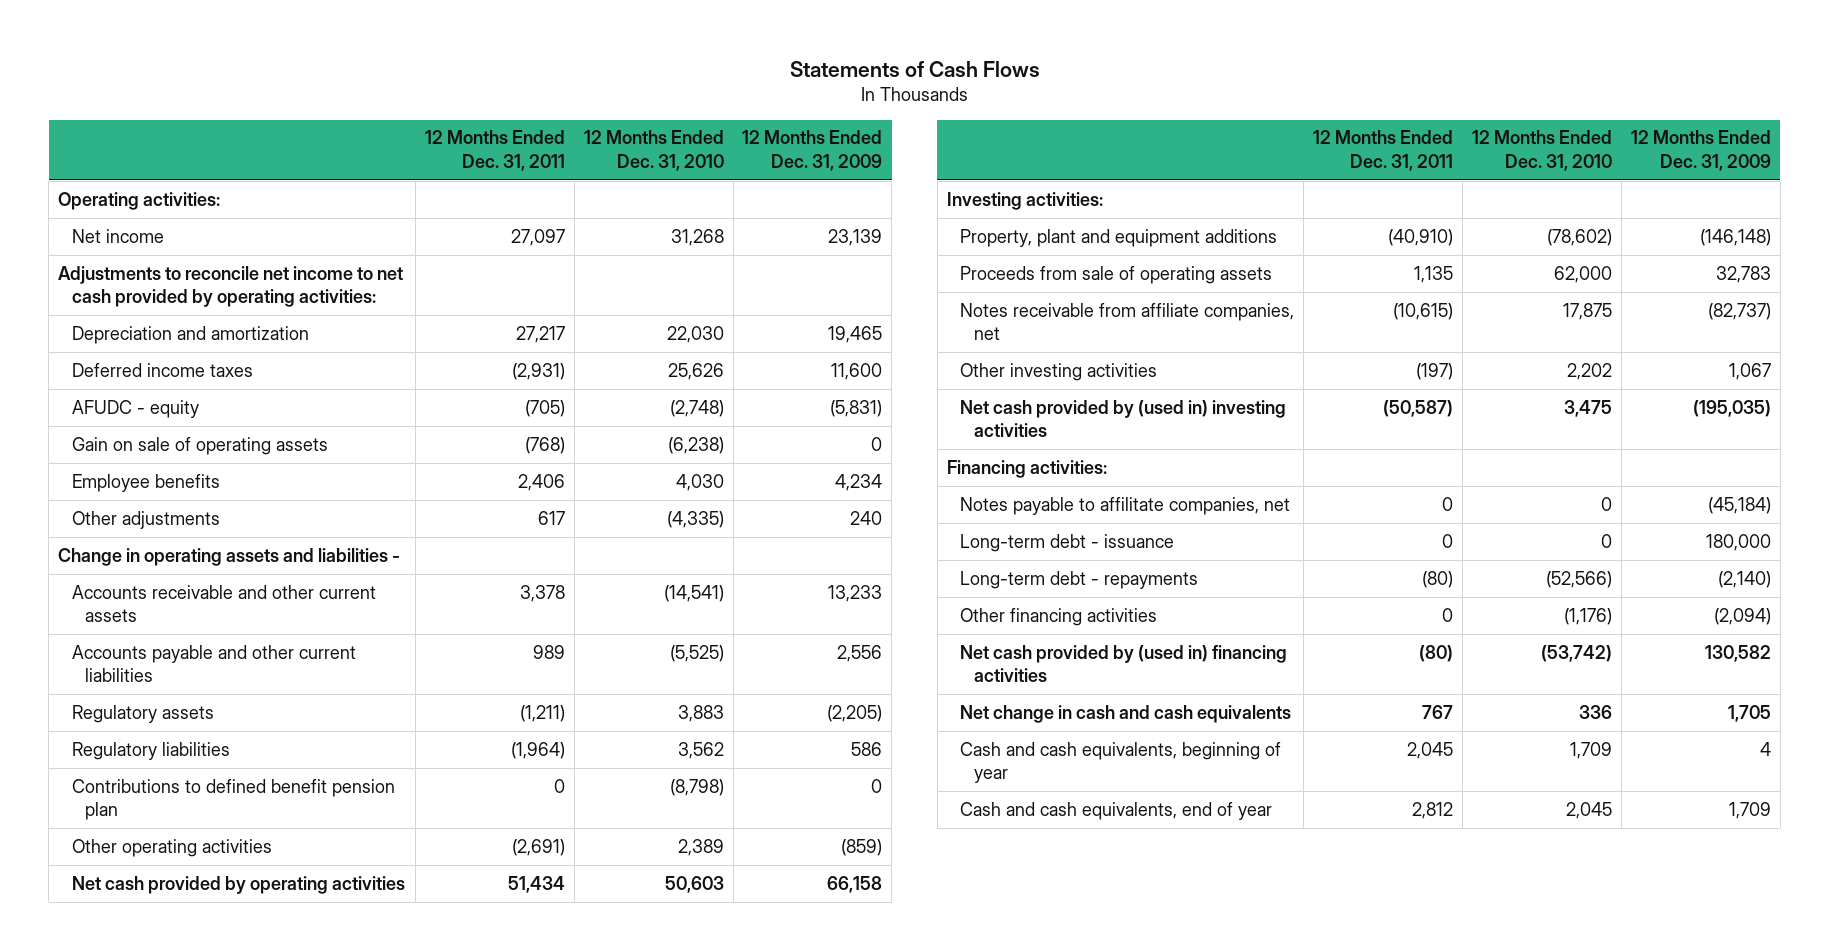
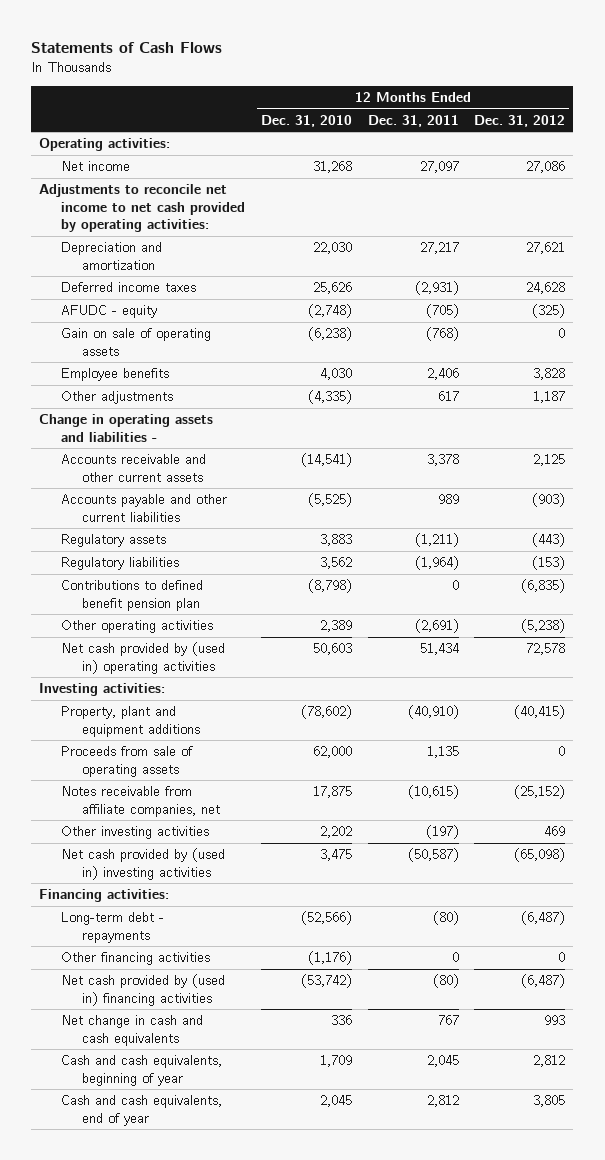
[742,130,883,172] 12 Months Ended Dec. 31, 2009 -> none
none -> [474,114,566,127] Dec. 31, 2012
[71,875,405,894] Net cash provided by operating activities -> [60,642,225,674] Net cash provided by (used in) operating activities
[960,496,1291,515] Notes payable to affilitate companies, net -> none
[960,533,1175,552] Long-term debt - issuance -> none

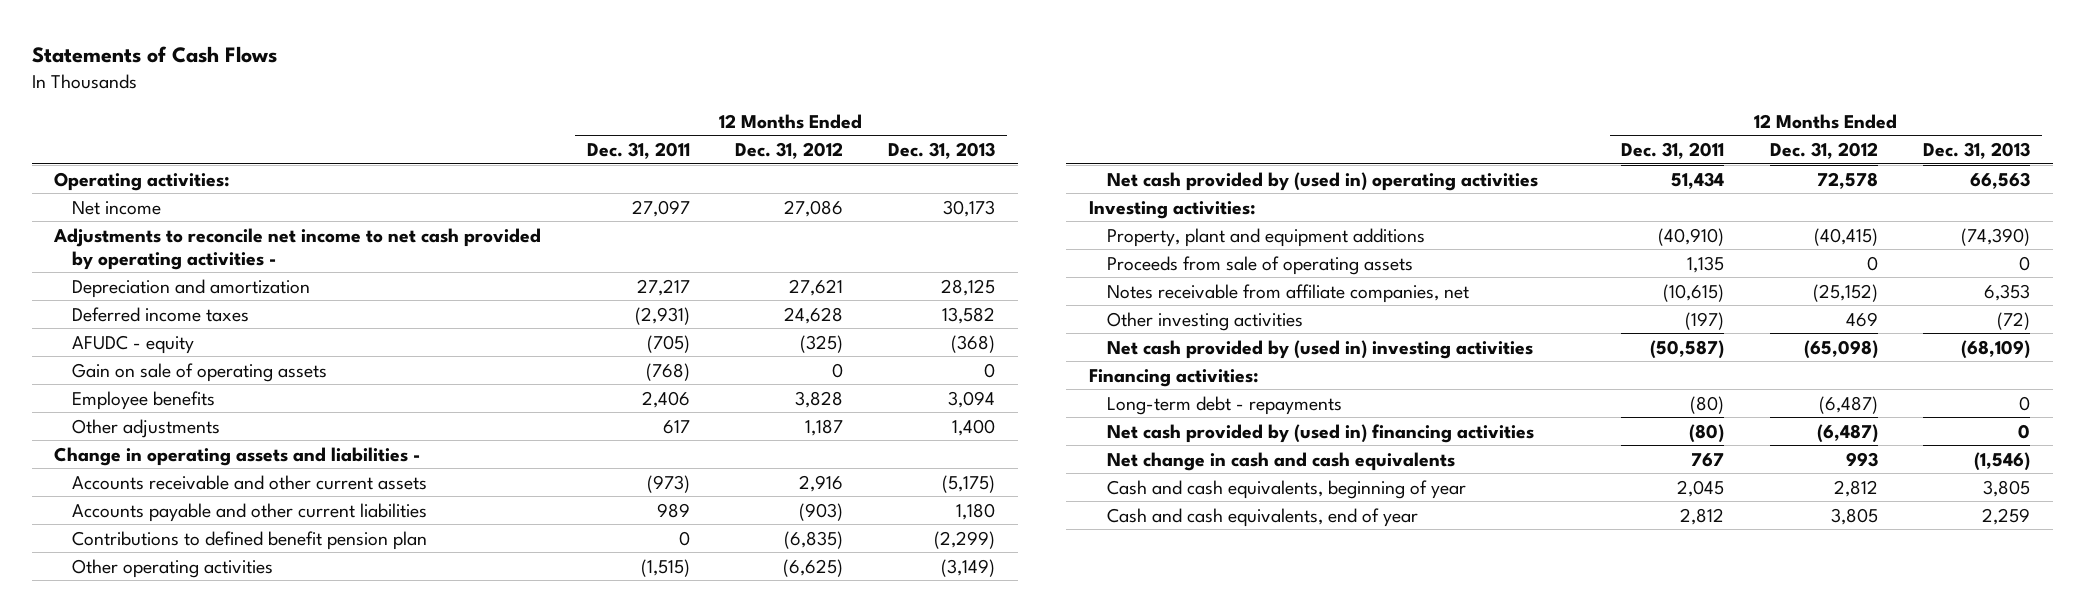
[260,114,352,127] Dec. 31, 2010 -> none
none -> [888,142,996,160] Dec. 31, 2013
[39,184,245,233] Adjustments to reconcile net income to net cash provided by operating activities: -> [53,227,542,270] Adjustments to reconcile net income to net cash provided by operating activities -
[426,454,459,467] 3,378 -> [646,474,690,493] (973)
[533,454,566,467] 2,125 -> [799,474,844,492] 2,916
[60,534,166,548] Regulatory assets -> none
[60,557,179,571] Regulatory liabilities -> none
[414,619,459,634] (2,691) -> [640,558,690,577] (1,515)
[521,619,566,634] (5,238) -> [783,558,844,577] (6,625)
[60,952,210,966] Other financing activities -> none

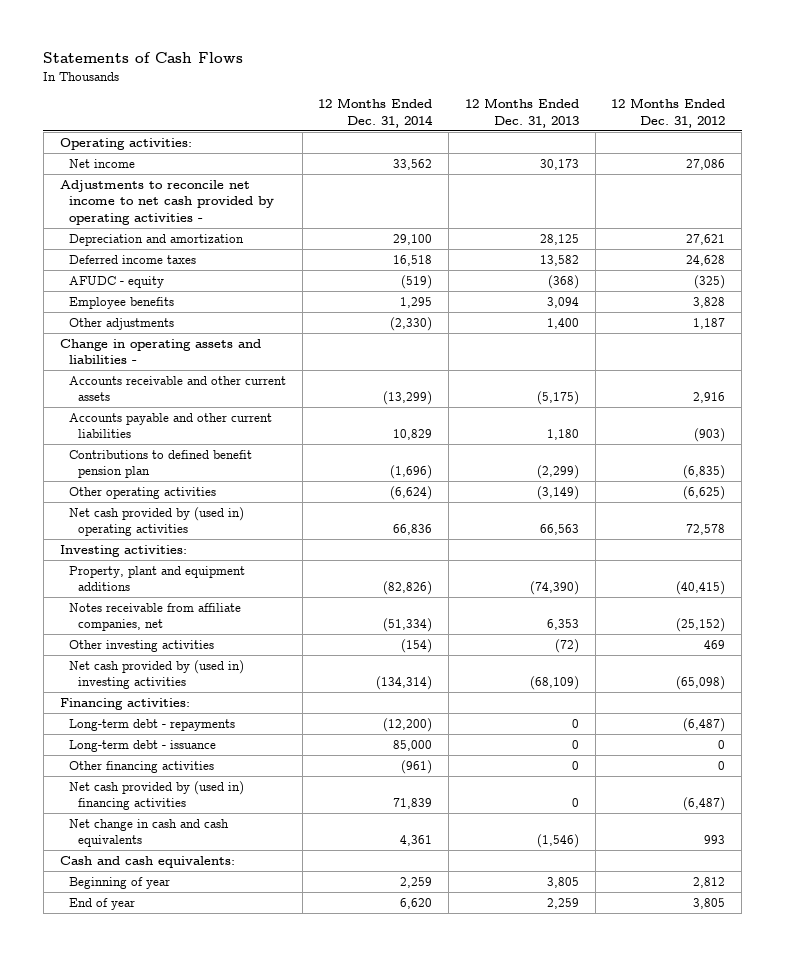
[586,142,690,160] Dec. 31, 2011 -> none
none -> [318,98,434,128] 12 Months Ended Dec. 31, 2014
[72,362,328,382] Gain on sale of operating assets -> none
[1106,255,1413,275] Proceeds from sale of operating assets -> none
none -> [68,739,216,752] Long-term debt - issuance
none -> [68,760,214,773] Other financing activities
none -> [59,855,235,868] Cash and cash equivalents:
[1106,479,1466,499] Cash and cash equivalents, beginning of year -> [68,876,170,889] Beginning of year
[1106,507,1418,527] Cash and cash equivalents, end of year -> [68,897,135,910] End of year

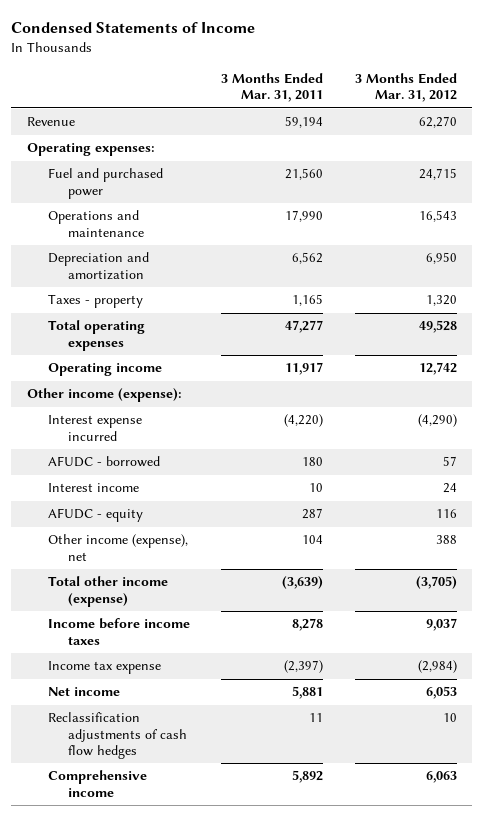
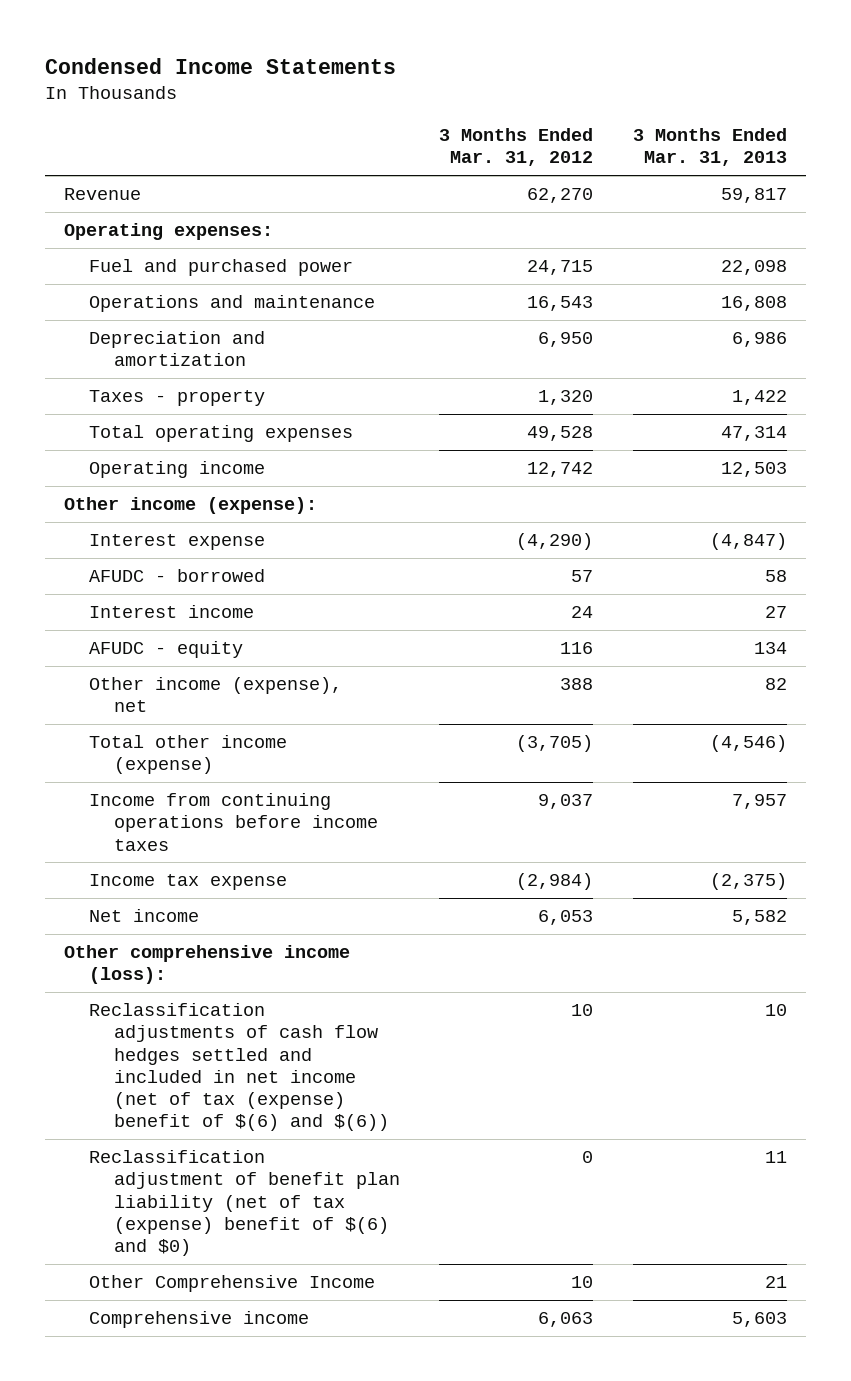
[11,22,256,34] Condensed Statements of Income -> [44,57,396,74] Condensed Income Statements
[221,73,324,103] 3 Months Ended Mar. 31, 2011 -> none
none -> [632,128,787,167] 3 Months Ended Mar. 31, 2013
[47,415,142,441] Interest expense incurred -> [89,533,266,550] Interest expense
[47,618,190,645] Income before income taxes -> [89,792,378,851] Income from continuing operations before income taxes
[47,712,188,759] Reclassification adjustments of cash flow hedges -> none
none -> [64,944,351,985] Other comprehensive income (loss):
none -> [89,1002,389,1132] Reclassification adjustments of cash flow hedges settled and included in net income (net of tax (expense) benefit of $(6) and $(6))
none -> [89,1149,400,1257] Reclassification adjustment of benefit plan liability (net of tax (expense) benefit of $(6) and $0)
none -> [89,1274,376,1292] Other Comprehensive Income

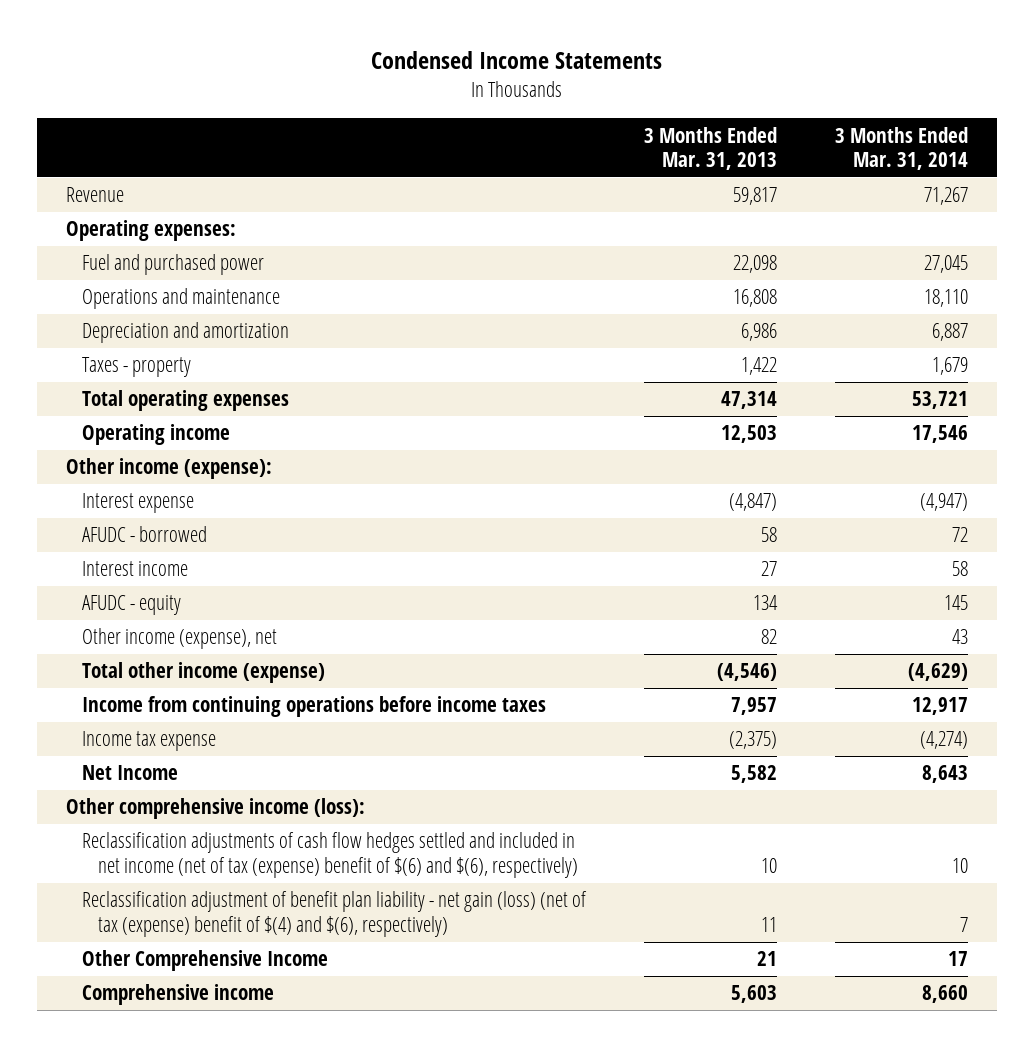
[439,128,594,167] 3 Months Ended Mar. 31, 2012 -> none
none -> [835,126,969,171] 3 Months Ended Mar. 31, 2014
[89,908,200,922] Net income -> [81,765,178,781] Net Income
[89,1002,389,1132] Reclassification adjustments of cash flow hedges settled and included in net income (net of tax (expense) benefit of $(6) and $(6)) -> [81,832,579,879] Reclassification adjustments of cash flow hedges settled and included in net income (net of tax (expense) benefit of $(6) and $(6), respectively)
[89,1149,400,1257] Reclassification adjustment of benefit plan liability (net of tax (expense) benefit of $(6) and $0) -> [81,891,587,938] Reclassification adjustment of benefit plan liability - net gain (loss) (net of tax (expense) benefit of $(4) and $(6), respectively)

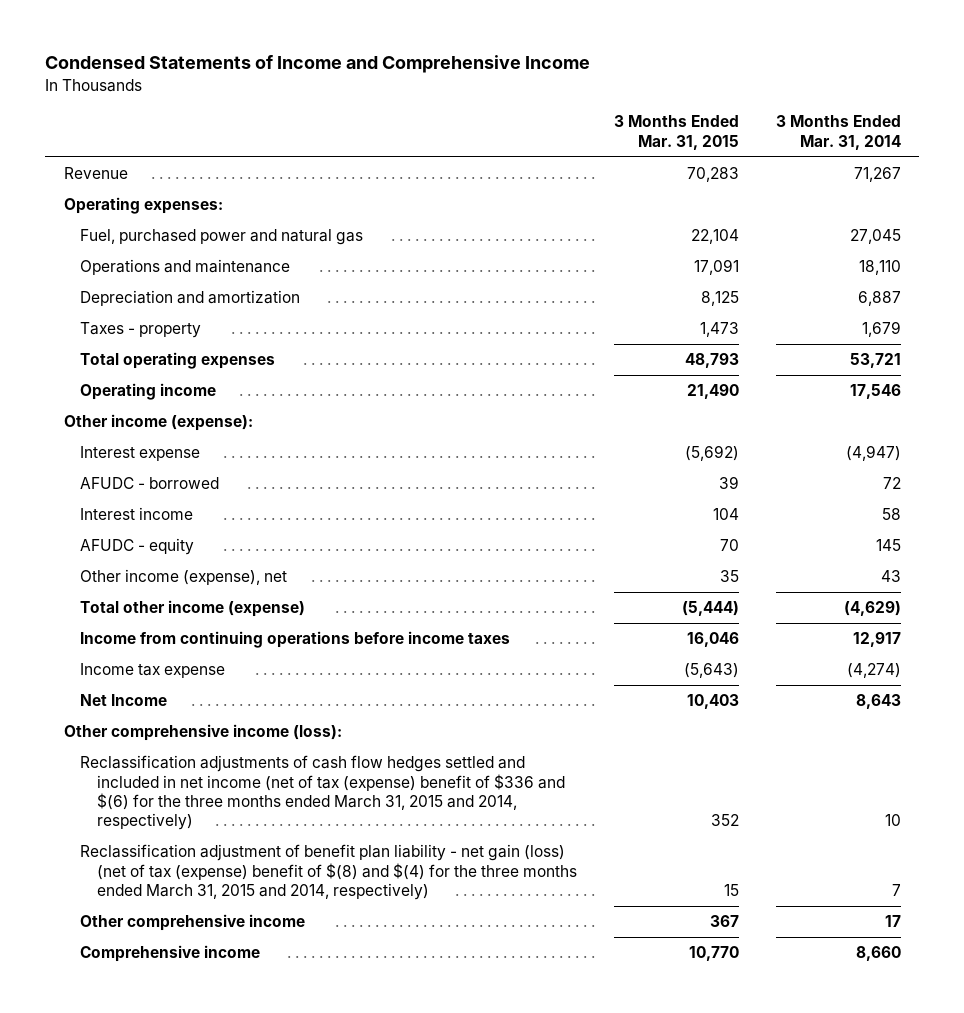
[370,51,662,70] Condensed Income Statements -> [45,55,591,74] Condensed Statements of Income and Comprehensive Income
[644,126,778,171] 3 Months Ended Mar. 31, 2013 -> none
none -> [613,115,739,150] 3 Months Ended Mar. 31, 2015
[81,254,264,276] Fuel and purchased power -> [80,229,364,246] Fuel, purchased power and natural gas
[81,832,579,879] Reclassification adjustments of cash flow hedges settled and included in net income (net of tax (expense) benefit of $(6) and $(6), respectively) -> [80,755,565,831] Reclassification adjustments of cash flow hedges settled and included in net income (net of tax (expense) benefit of $336 and $(6) for the three months ended March 31, 2015 and 2014, respectively)
[81,891,587,938] Reclassification adjustment of benefit plan liability - net gain (loss) (net of tax (expense) benefit of $(4) and $(6), respectively) -> [80,844,577,901] Reclassification adjustment of benefit plan liability - net gain (loss) (net of tax (expense) benefit of $(8) and $(4) for the three months ended March 31, 2015 and 2014, respectively)
[81,950,328,972] Other Comprehensive Income -> [80,914,306,932] Other comprehensive income

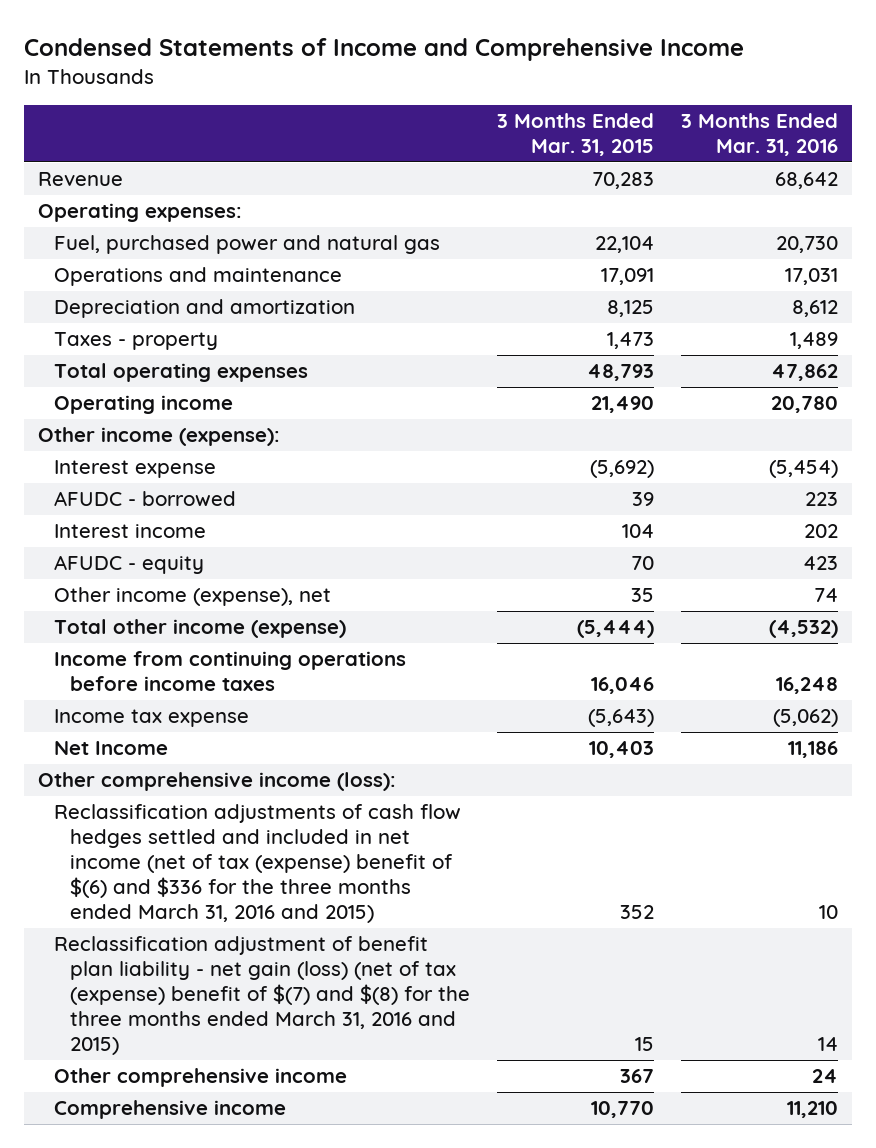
[775,115,901,150] 3 Months Ended Mar. 31, 2014 -> none
none -> [681,113,839,157] 3 Months Ended Mar. 31, 2016
[80,755,565,831] Reclassification adjustments of cash flow hedges settled and included in net income (net of tax (expense) benefit of $336 and $(6) for the three months ended March 31, 2015 and 2014, respectively) -> [53,804,461,924] Reclassification adjustments of cash flow hedges settled and included in net income (net of tax (expense) benefit of $(6) and $336 for the three months ended March 31, 2016 and 2015)
[80,844,577,901] Reclassification adjustment of benefit plan liability - net gain (loss) (net of tax (expense) benefit of $(8) and $(4) for the three months ended March 31, 2015 and 2014, respectively) -> [53,936,470,1056] Reclassification adjustment of benefit plan liability - net gain (loss) (net of tax (expense) benefit of $(7) and $(8) for the three months ended March 31, 2016 and 2015)

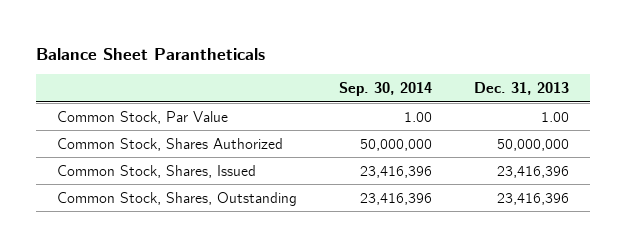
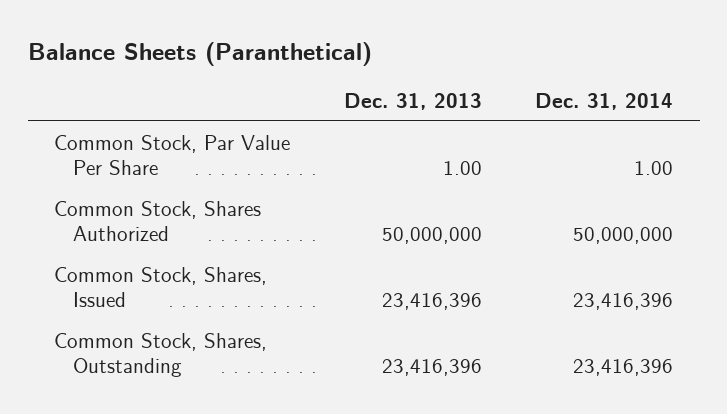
[36,47,266,60] Balance Sheet Parantheticals -> [27,41,372,66] Balance Sheets (Paranthetical)
[339,82,433,97] Sep. 30, 2014 -> none
none -> [534,92,673,110] Dec. 31, 2014
[57,110,229,124] Common Stock, Par Value -> [54,134,291,176] Common Stock, Par Value Per Share

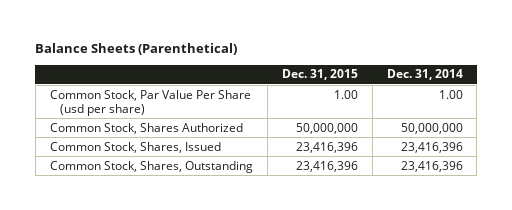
[27,41,372,66] Balance Sheets (Paranthetical) -> [35,43,238,56] Balance Sheets (Parenthetical)
[343,92,482,110] Dec. 31, 2013 -> none
none -> [281,69,358,81] Dec. 31, 2015
[54,134,291,176] Common Stock, Par Value Per Share -> [49,89,251,116] Common Stock, Par Value Per Share (usd per share)

